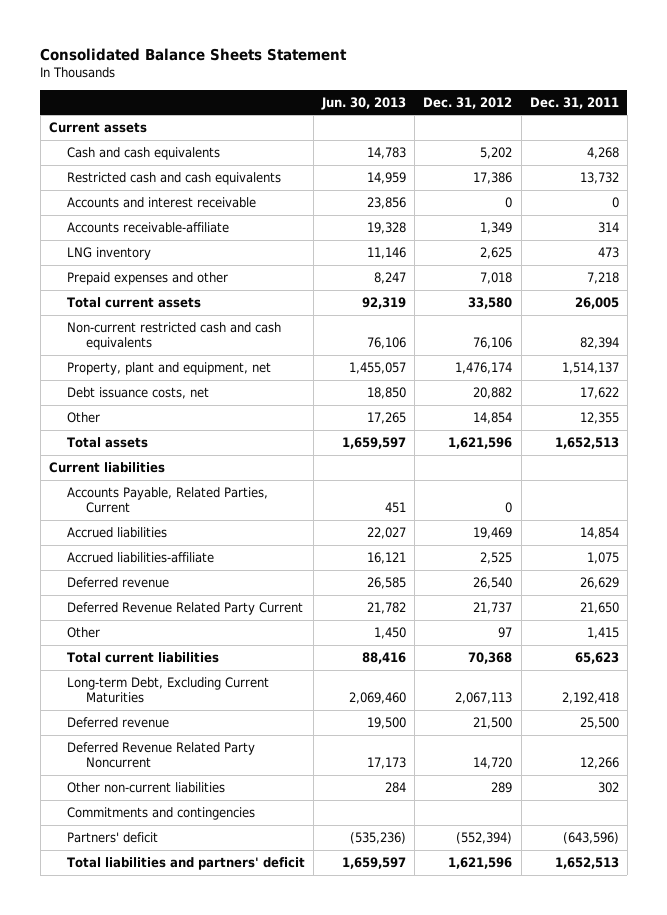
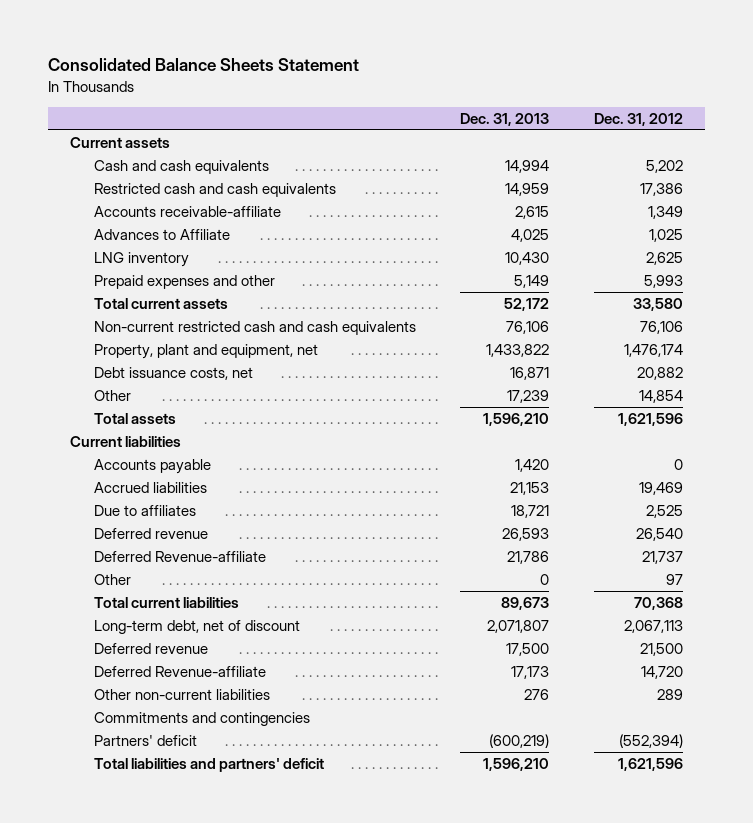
[321,96,407,110] Jun. 30, 2013 -> none
[529,96,619,109] Dec. 31, 2011 -> none
none -> [460,112,550,126] Dec. 31, 2013
[67,196,257,208] Accounts and interest receivable -> none
none -> [93,229,230,241] Advances to Affiliate
[480,271,513,284] 7,018 -> [643,275,683,289] 5,993
[67,486,269,514] Accounts Payable, Related Parties, Current -> none
none -> [93,459,211,475] Accounts payable
[67,551,215,563] Accrued liabilities-affiliate -> [93,505,196,517] Due to affiliates
[67,601,304,615] Deferred Revenue Related Party Current -> [93,551,266,563] Deferred Revenue-affiliate
[67,676,270,704] Long-term Debt, Excluding Current Maturities -> [93,620,300,635] Long-term debt, net of discount
[67,741,256,769] Deferred Revenue Related Party Noncurrent -> [93,666,266,678] Deferred Revenue-affiliate

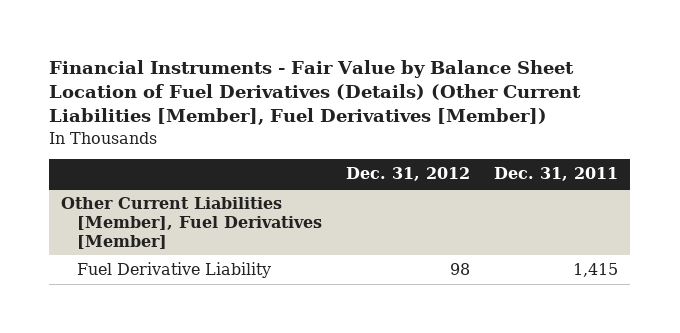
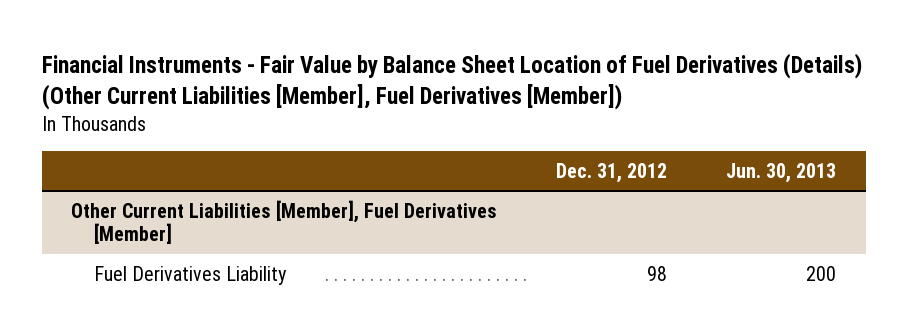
[494,167,619,182] Dec. 31, 2011 -> none
none -> [726,162,837,183] Jun. 30, 2013
[76,262,271,279] Fuel Derivative Liability -> [93,265,287,285] Fuel Derivatives Liability

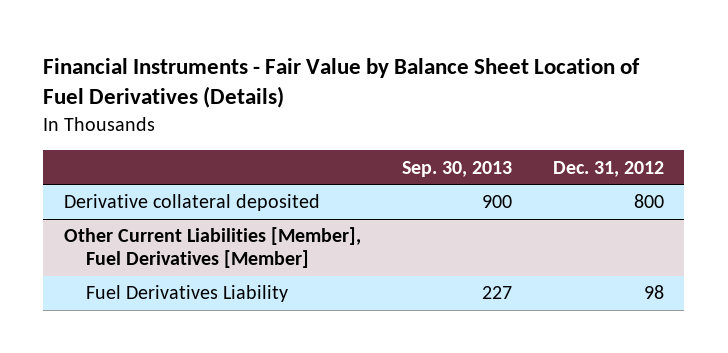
[41,52,862,110] Financial Instruments - Fair Value by Balance Sheet Location of Fuel Derivatives (Details) (Other Current Liabilities [Member], Fuel Derivatives [Member]) -> [43,57,641,109] Financial Instruments - Fair Value by Balance Sheet Location of Fuel Derivatives (Details)
[726,162,837,183] Jun. 30, 2013 -> none
none -> [401,160,512,177] Sep. 30, 2013
none -> [63,194,320,212] Derivative collateral deposited

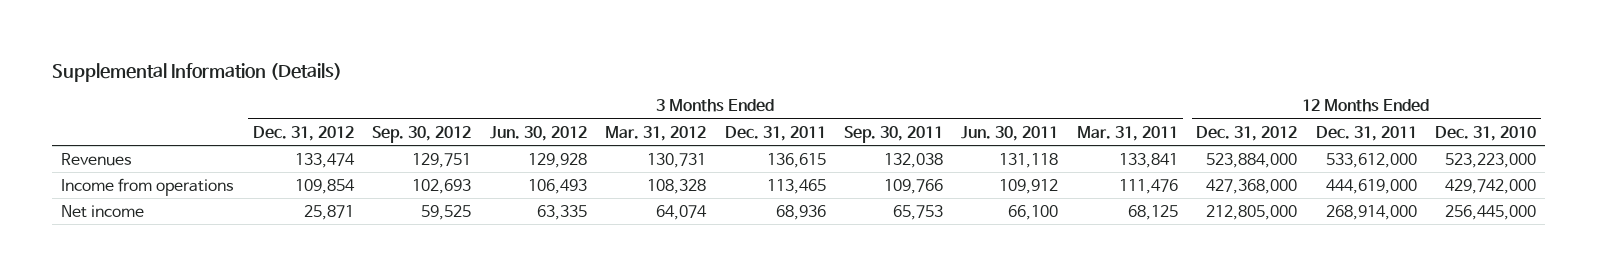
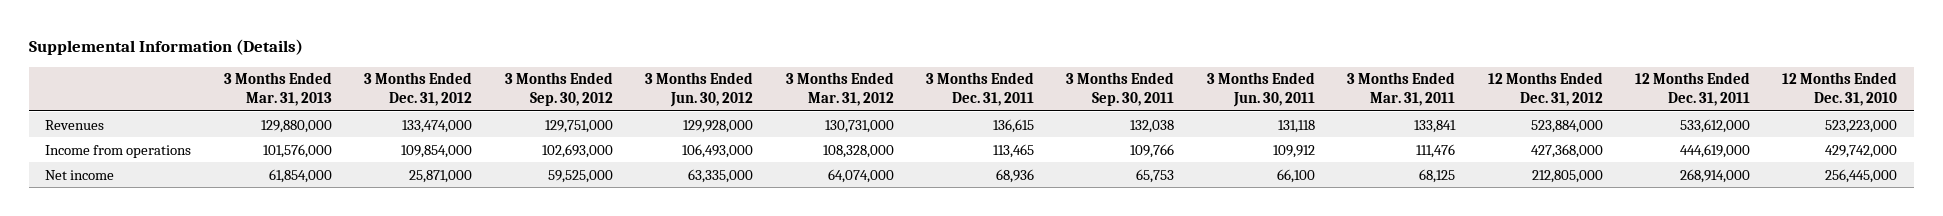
none -> [223,72,332,107] 3 Months Ended Mar. 31, 2013
[294,152,355,168] 133,474 -> [402,119,473,133] 133,474,000
[412,152,472,168] 129,751 -> [544,119,613,133] 129,751,000
[527,152,587,168] 129,928 -> [683,119,754,133] 129,928,000
[647,152,707,168] 130,731 -> [824,119,894,133] 130,731,000
[294,178,355,194] 109,854 -> [401,144,473,158] 109,854,000
[412,178,472,194] 102,693 -> [541,143,613,158] 102,693,000
[527,178,587,194] 106,493 -> [682,143,754,158] 106,493,000
[647,178,707,194] 108,328 -> [822,144,894,158] 108,328,000
[303,204,354,220] 25,871 -> [409,169,473,183] 25,871,000
[421,204,472,220] 59,525 -> [547,169,613,183] 59,525,000
[536,204,587,220] 63,335 -> [688,168,754,183] 63,335,000
[656,204,708,220] 64,074 -> [827,168,894,183] 64,074,000

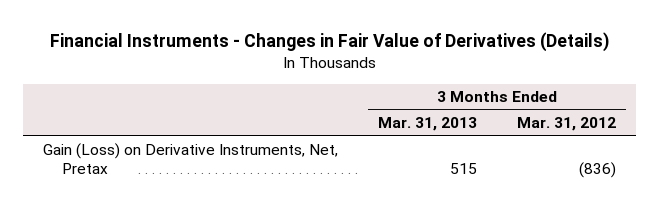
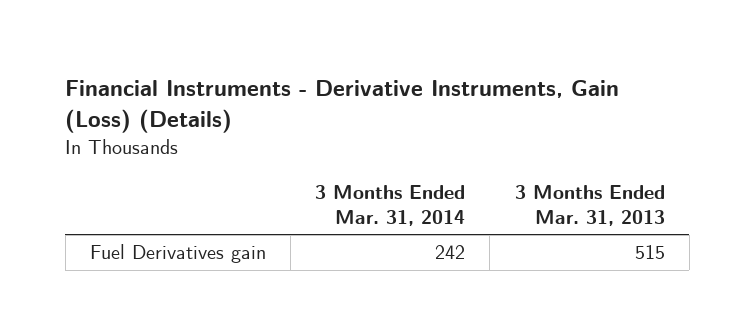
[49,32,609,53] Financial Instruments - Changes in Fair Value of Derivatives (Details) -> [65,80,620,134] Financial Instruments - Derivative Instruments, Gain (Loss) (Details)
[517,117,617,132] Mar. 31, 2012 -> none
none -> [315,184,466,227] 3 Months Ended Mar. 31, 2014
[43,143,339,174] Gain (Loss) on Derivative Instruments, Net, Pretax -> [89,244,266,264] Fuel Derivatives gain

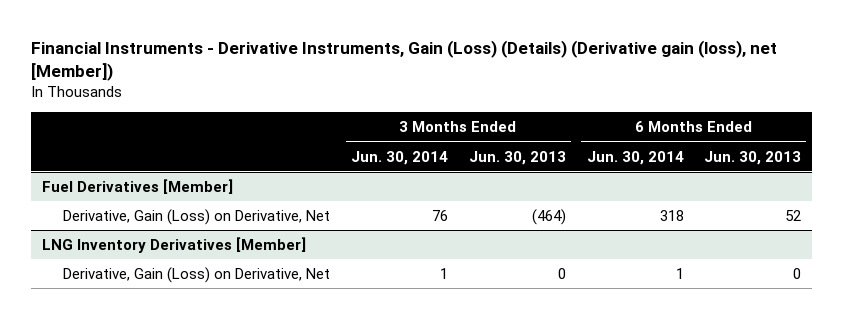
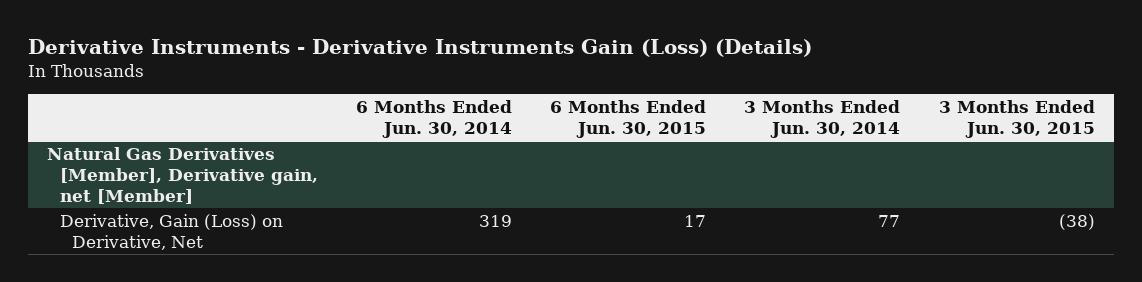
[31,40,778,82] Financial Instruments - Derivative Instruments, Gain (Loss) (Details) (Derivative gain (loss), net [Member]) -> [27,39,812,58] Derivative Instruments - Derivative Instruments Gain (Loss) (Details)
[468,150,566,165] Jun. 30, 2013 -> none
[704,150,802,165] Jun. 30, 2013 -> none
none -> [550,99,707,138] 6 Months Ended Jun. 30, 2015
none -> [938,99,1095,138] 3 Months Ended Jun. 30, 2015
[41,178,233,194] Fuel Derivatives [Member] -> none
[41,236,306,253] LNG Inventory Derivatives [Member] -> none
[63,266,331,283] Derivative, Gain (Loss) on Derivative, Net -> none
none -> [47,146,318,204] Natural Gas Derivatives [Member], Derivative gain, net [Member]
[432,209,449,221] 76 -> [878,214,901,227] 77
[659,209,684,221] 318 -> [478,214,512,227] 319

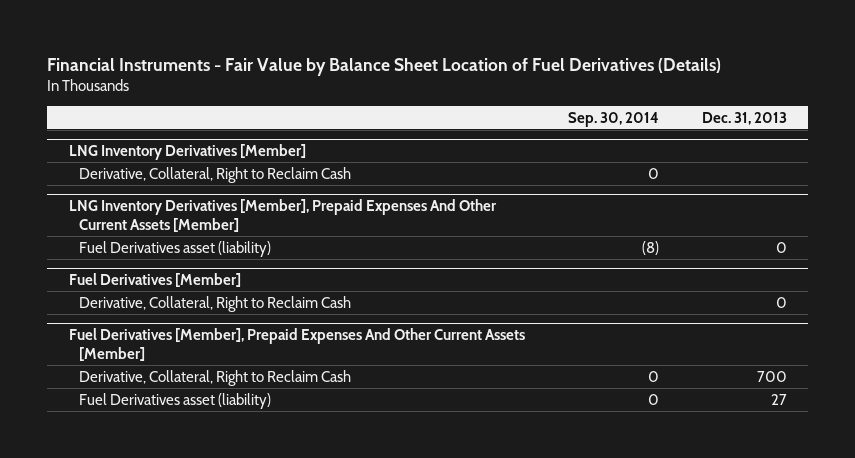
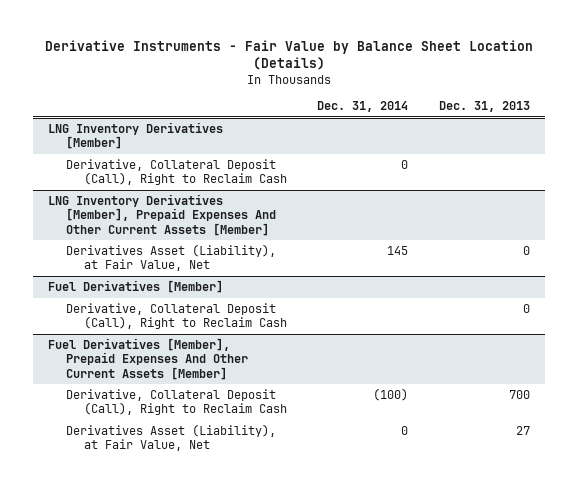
[47,57,722,76] Financial Instruments - Fair Value by Balance Sheet Location of Fuel Derivatives (Details) -> [44,39,533,71] Derivative Instruments - Fair Value by Balance Sheet Location (Details)
[567,111,659,127] Sep. 30, 2014 -> none
none -> [317,100,409,112] Dec. 31, 2014
[79,166,352,183] Derivative, Collateral, Right to Reclaim Cash -> [66,159,288,186] Derivative, Collateral Deposit (Call), Right to Reclaim Cash
[79,240,272,257] Fuel Derivatives asset (liability) -> [66,244,277,272] Derivatives Asset (Liability), at Fair Value, Net
[79,295,352,312] Derivative, Collateral, Right to Reclaim Cash -> [66,303,288,330] Derivative, Collateral Deposit (Call), Right to Reclaim Cash
[79,369,352,386] Derivative, Collateral, Right to Reclaim Cash -> [66,389,288,416] Derivative, Collateral Deposit (Call), Right to Reclaim Cash
[79,392,272,409] Fuel Derivatives asset (liability) -> [66,424,277,452] Derivatives Asset (Liability), at Fair Value, Net

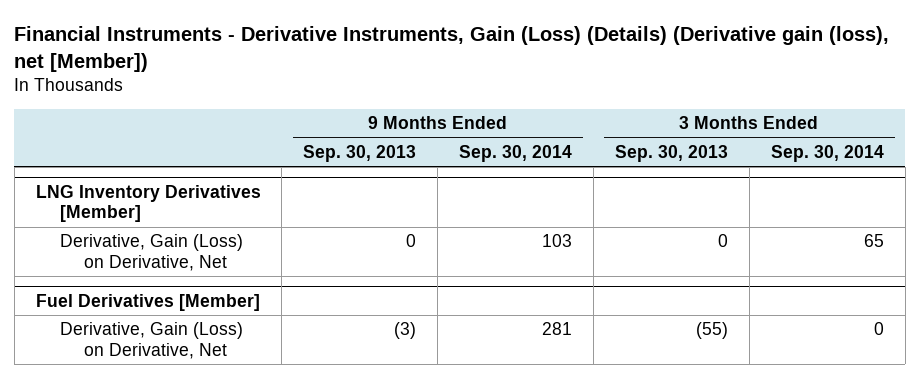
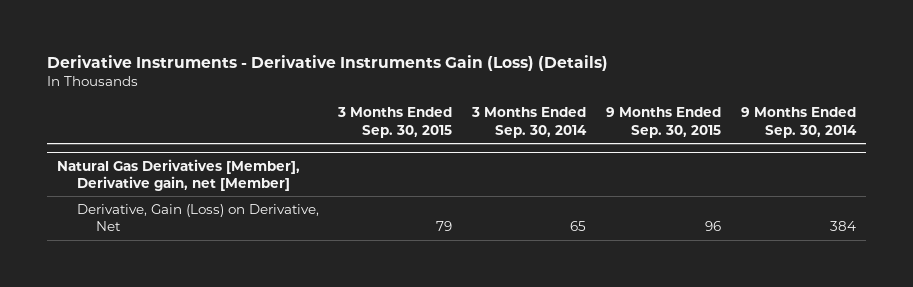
[14,26,890,72] Financial Instruments - Derivative Instruments, Gain (Loss) (Details) (Derivative gain (loss), net [Member]) -> [46,54,608,71] Derivative Instruments - Derivative Instruments Gain (Loss) (Details)
[303,144,417,162] Sep. 30, 2013 -> none
[615,144,729,162] Sep. 30, 2013 -> none
none -> [337,107,453,138] 3 Months Ended Sep. 30, 2015
none -> [606,107,722,138] 9 Months Ended Sep. 30, 2015
[35,184,261,223] LNG Inventory Derivatives [Member] -> none
[35,293,260,311] Fuel Derivatives [Member] -> none
[59,322,243,359] Derivative, Gain (Loss) on Derivative, Net -> none
none -> [56,158,300,192] Natural Gas Derivatives [Member], Derivative gain, net [Member]
[542,234,573,248] 103 -> [830,221,857,232] 384

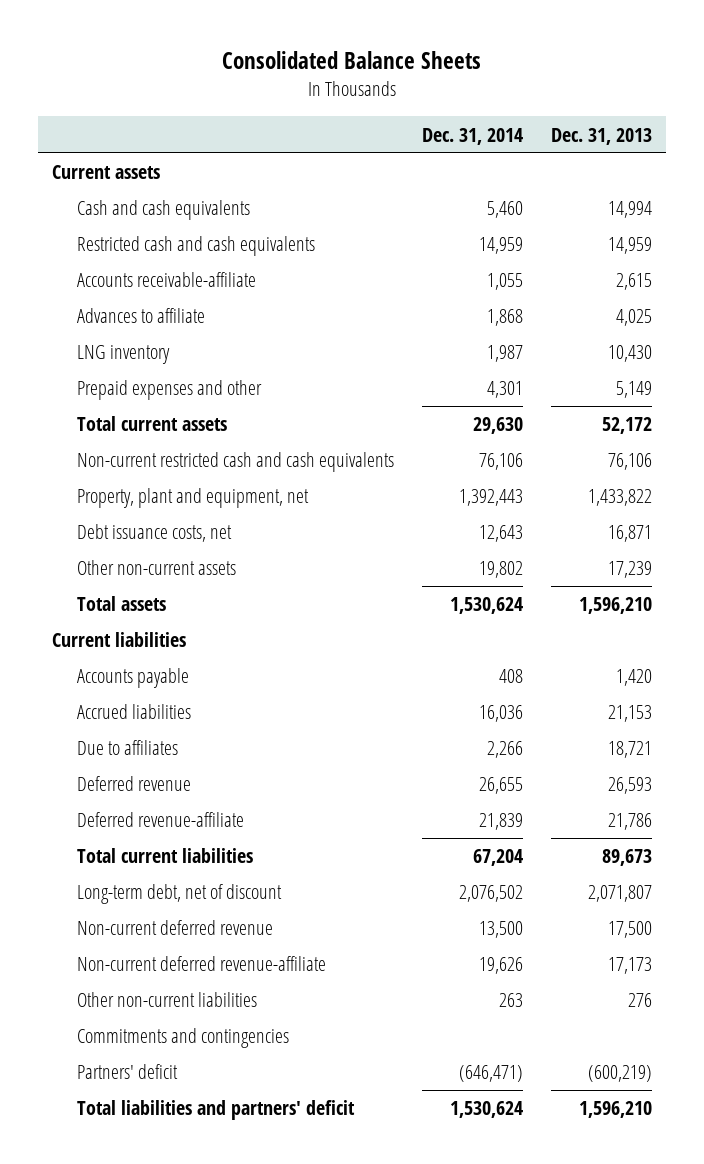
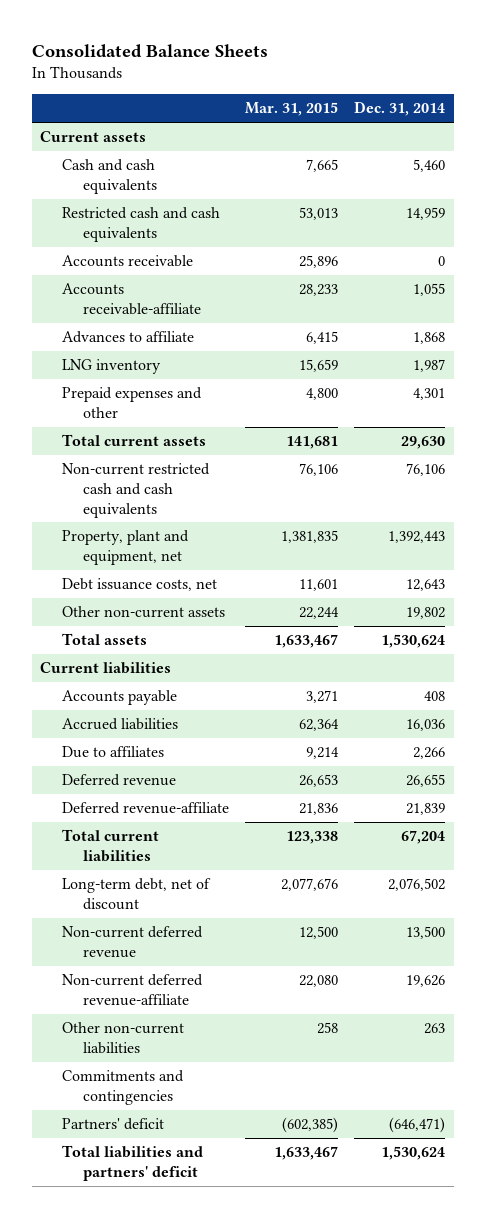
[550,127,652,145] Dec. 31, 2013 -> none
none -> [245,102,339,117] Mar. 31, 2015
none -> [61,255,193,268] Accounts receivable

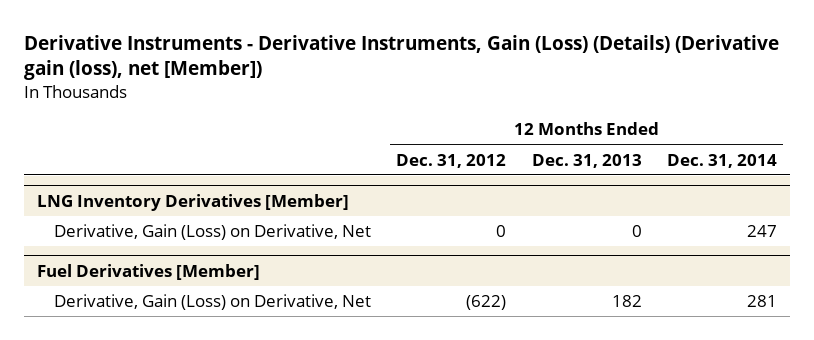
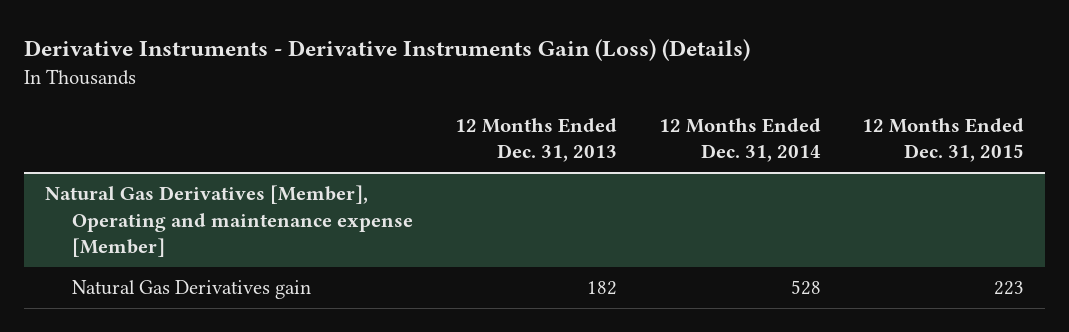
[23,34,779,81] Derivative Instruments - Derivative Instruments, Gain (Loss) (Details) (Derivative gain (loss), net [Member]) -> [24,39,751,62] Derivative Instruments - Derivative Instruments Gain (Loss) (Details)
[396,153,507,168] Dec. 31, 2012 -> none
none -> [862,117,1025,163] 12 Months Ended Dec. 31, 2015
[36,193,349,211] LNG Inventory Derivatives [Member] -> none
[53,224,371,241] Derivative, Gain (Loss) on Derivative, Net -> none
[36,263,260,280] Fuel Derivatives [Member] -> none
[53,294,371,311] Derivative, Gain (Loss) on Derivative, Net -> none
none -> [45,185,414,258] Natural Gas Derivatives [Member], Operating and maintenance expense [Member]
none -> [72,280,312,300] Natural Gas Derivatives gain

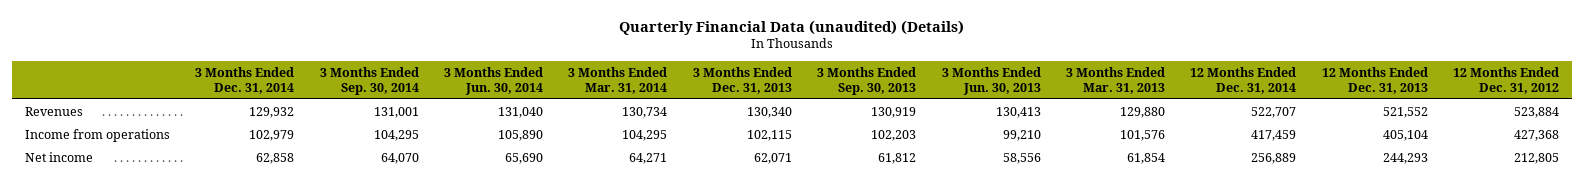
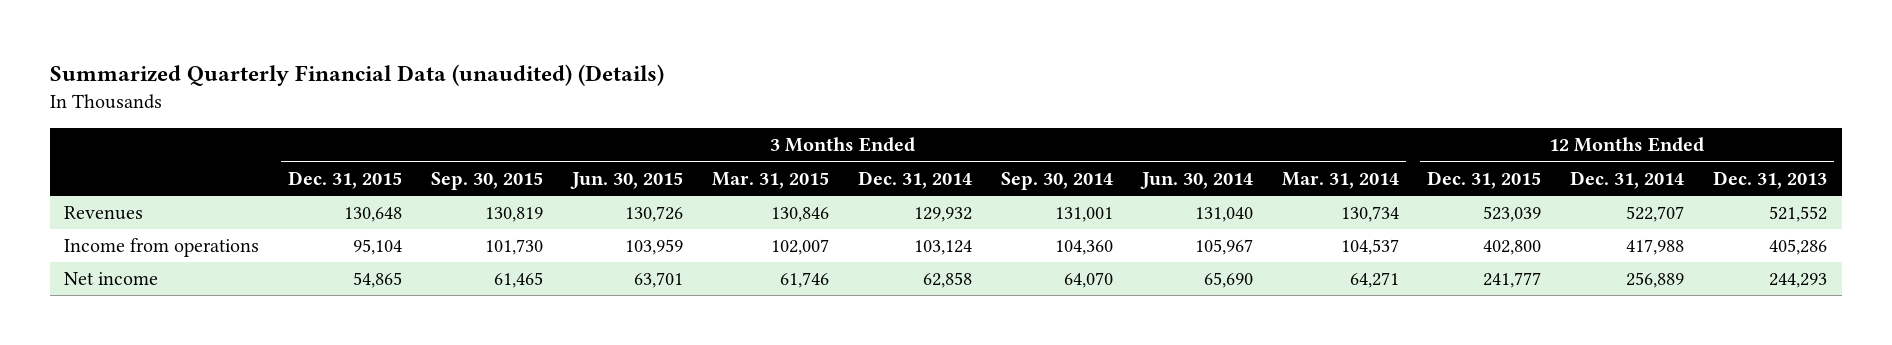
[618,19,964,35] Quarterly Financial Data (unaudited) (Details) -> [49,64,664,87] Summarized Quarterly Financial Data (unaudited) (Details)
[692,67,792,94] 3 Months Ended Dec. 31, 2013 -> none
[817,67,917,95] 3 Months Ended Sep. 30, 2013 -> none
[941,67,1041,95] 3 Months Ended Jun. 30, 2013 -> none
[1065,67,1165,94] 3 Months Ended Mar. 31, 2013 -> none
[1453,67,1560,94] 12 Months Ended Dec. 31, 2012 -> none
none -> [288,170,403,189] Dec. 31, 2015
none -> [431,171,544,190] Sep. 30, 2015
none -> [570,171,684,189] Jun. 30, 2015
none -> [711,171,829,189] Mar. 31, 2015
none -> [1427,170,1542,189] Dec. 31, 2015
[249,130,295,142] 102,979 -> [913,240,972,256] 103,124
[373,130,419,142] 104,295 -> [1054,240,1113,256] 104,360
[498,130,544,142] 105,890 -> [1194,239,1253,256] 105,967
[622,130,668,142] 104,295 -> [1340,239,1399,256] 104,537
[1251,130,1297,142] 417,459 -> [1626,239,1685,256] 417,988
[1382,130,1428,142] 405,104 -> [1769,239,1828,256] 405,286

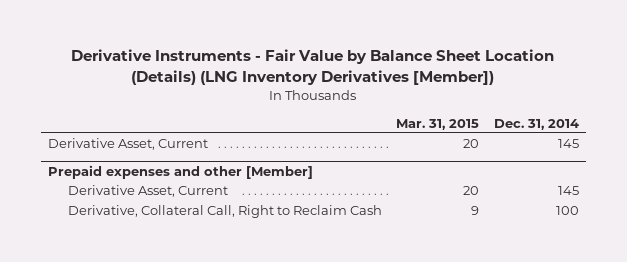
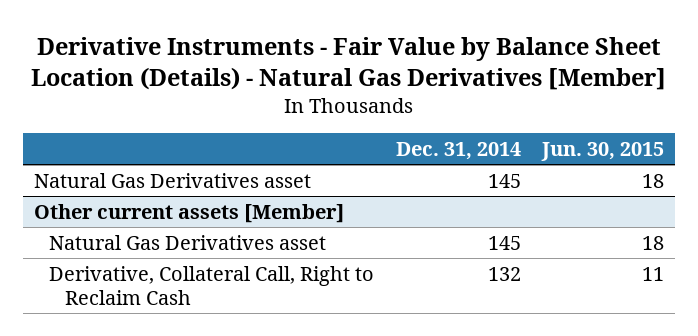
[71,49,555,85] Derivative Instruments - Fair Value by Balance Sheet Location (Details) (LNG Inventory Derivatives [Member]) -> [31,36,667,90] Derivative Instruments - Fair Value by Balance Sheet Location (Details) - Natural Gas Derivatives [Member]
[396,118,480,130] Mar. 31, 2015 -> none
none -> [541,142,665,162] Jun. 30, 2015
[48,165,314,180] Prepaid expenses and other [Member] -> none
[48,138,209,151] Derivative Asset, Current -> [33,172,311,188] Natural Gas Derivatives asset
none -> [33,203,344,223] Other current assets [Member]
[68,185,229,198] Derivative Asset, Current -> [49,234,327,250] Natural Gas Derivatives asset
[555,206,579,216] 100 -> [487,266,521,281] 132

